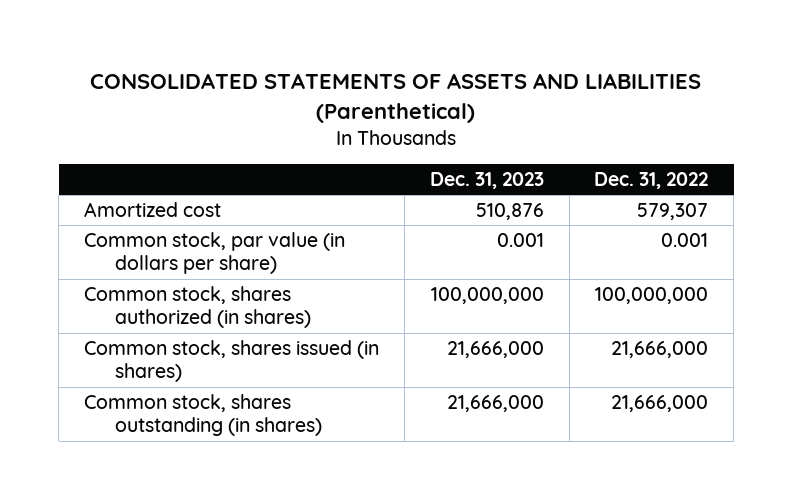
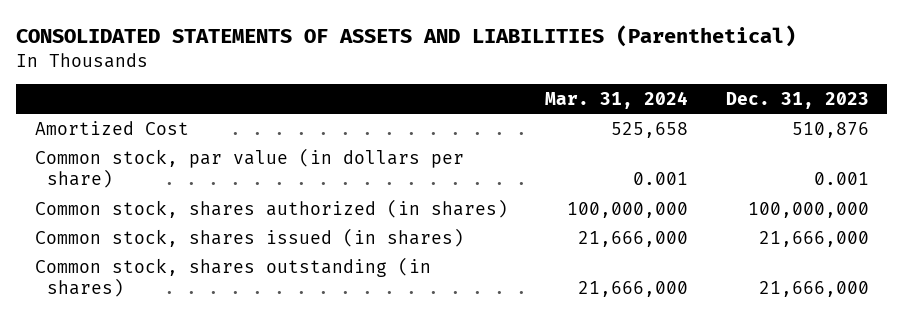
[594,172,709,190] Dec. 31, 2022 -> none
none -> [545,90,689,109] Mar. 31, 2024
[84,201,222,217] Amortized cost -> [34,120,189,135] Amortized Cost

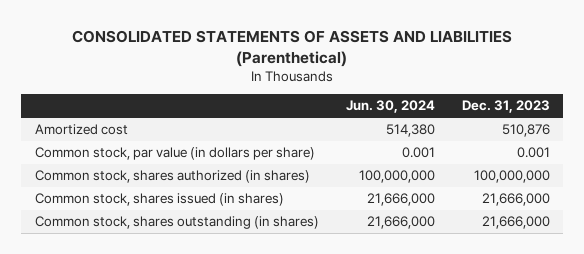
[545,90,689,109] Mar. 31, 2024 -> none
none -> [345,100,435,114] Jun. 30, 2024
[34,120,189,135] Amortized Cost -> [34,124,128,136] Amortized cost

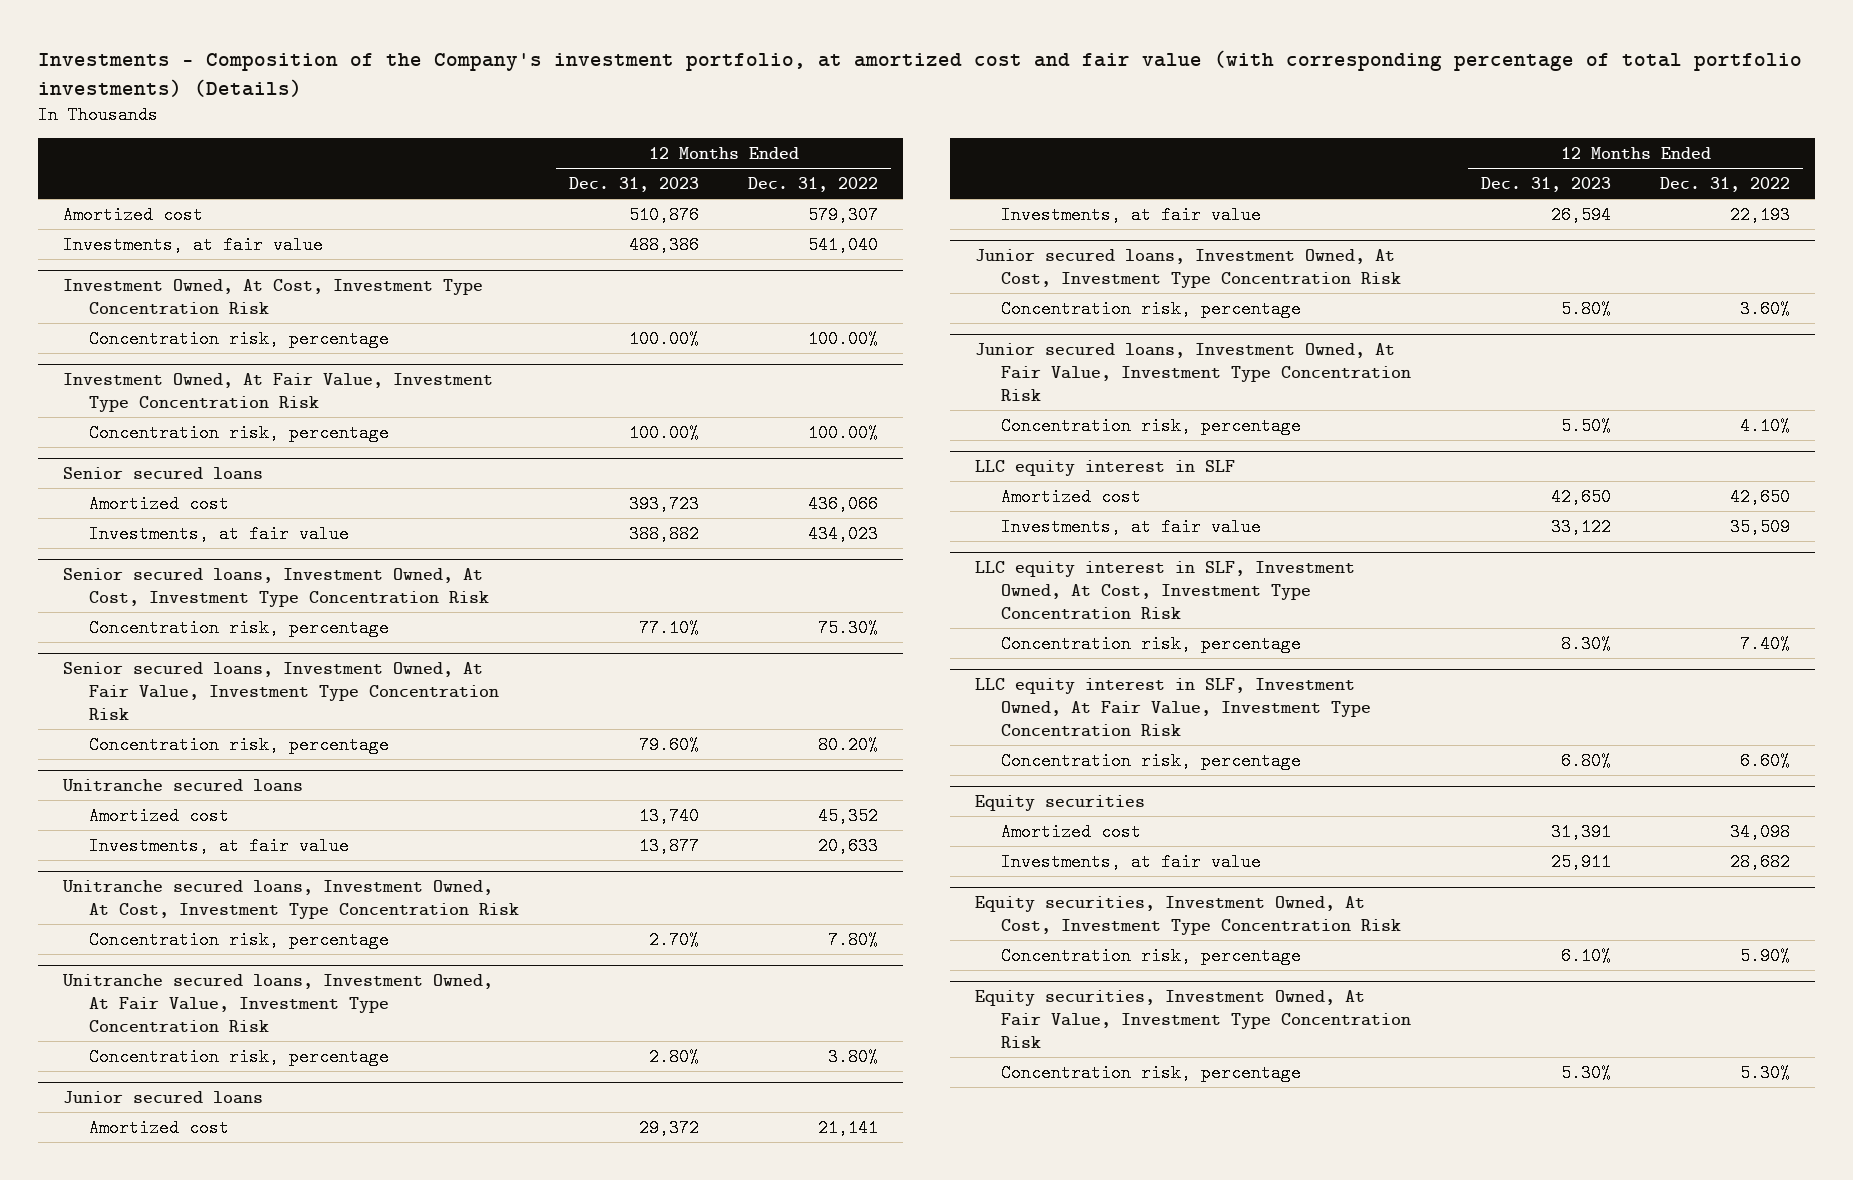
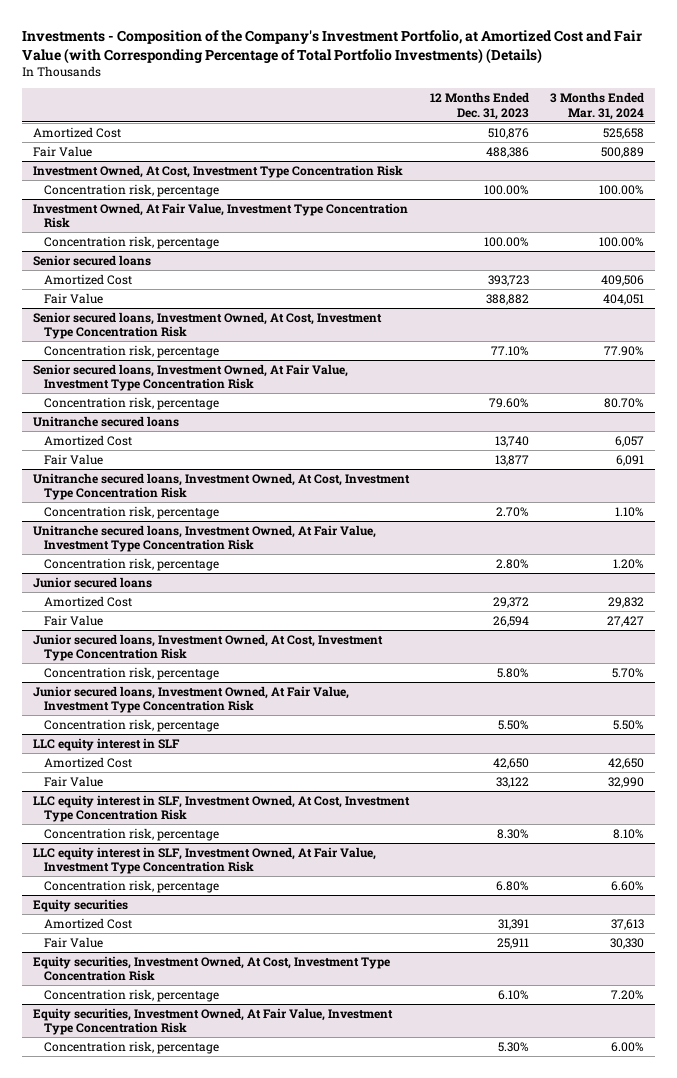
[37,50,1802,98] Investments - Composition of the Company's investment portfolio, at amortized cost and fair value (with corresponding percentage of total portfolio investments) (Details) -> [22,30,643,64] Investments - Composition of the Company's Investment Portfolio, at Amortized Cost and Fair Value (with Corresponding Percentage of Total Portfolio Investments) (Details)
[748,176,879,192] Dec. 31, 2022 -> none
none -> [550,91,645,120] 3 Months Ended Mar. 31, 2024
[62,205,203,224] Amortized cost -> [32,126,121,138] Amortized Cost
[62,235,323,254] Investments, at fair value -> [32,145,92,157] Fair Value
[88,494,229,513] Amortized cost -> [43,273,132,285] Amortized Cost
[88,524,349,543] Investments, at fair value -> [43,292,103,304] Fair Value
[88,806,229,825] Amortized cost -> [43,434,132,446] Amortized Cost
[88,836,349,855] Investments, at fair value -> [43,453,103,465] Fair Value
[88,1118,229,1137] Amortized cost -> [43,595,132,607] Amortized Cost
[1000,205,1261,224] Investments, at fair value -> [43,614,103,626] Fair Value
[1000,487,1141,506] Amortized cost -> [43,756,132,768] Amortized Cost
[1000,517,1261,536] Investments, at fair value -> [43,775,103,787] Fair Value
[1000,822,1141,841] Amortized cost -> [43,917,132,929] Amortized Cost
[1000,852,1261,871] Investments, at fair value -> [43,936,103,948] Fair Value

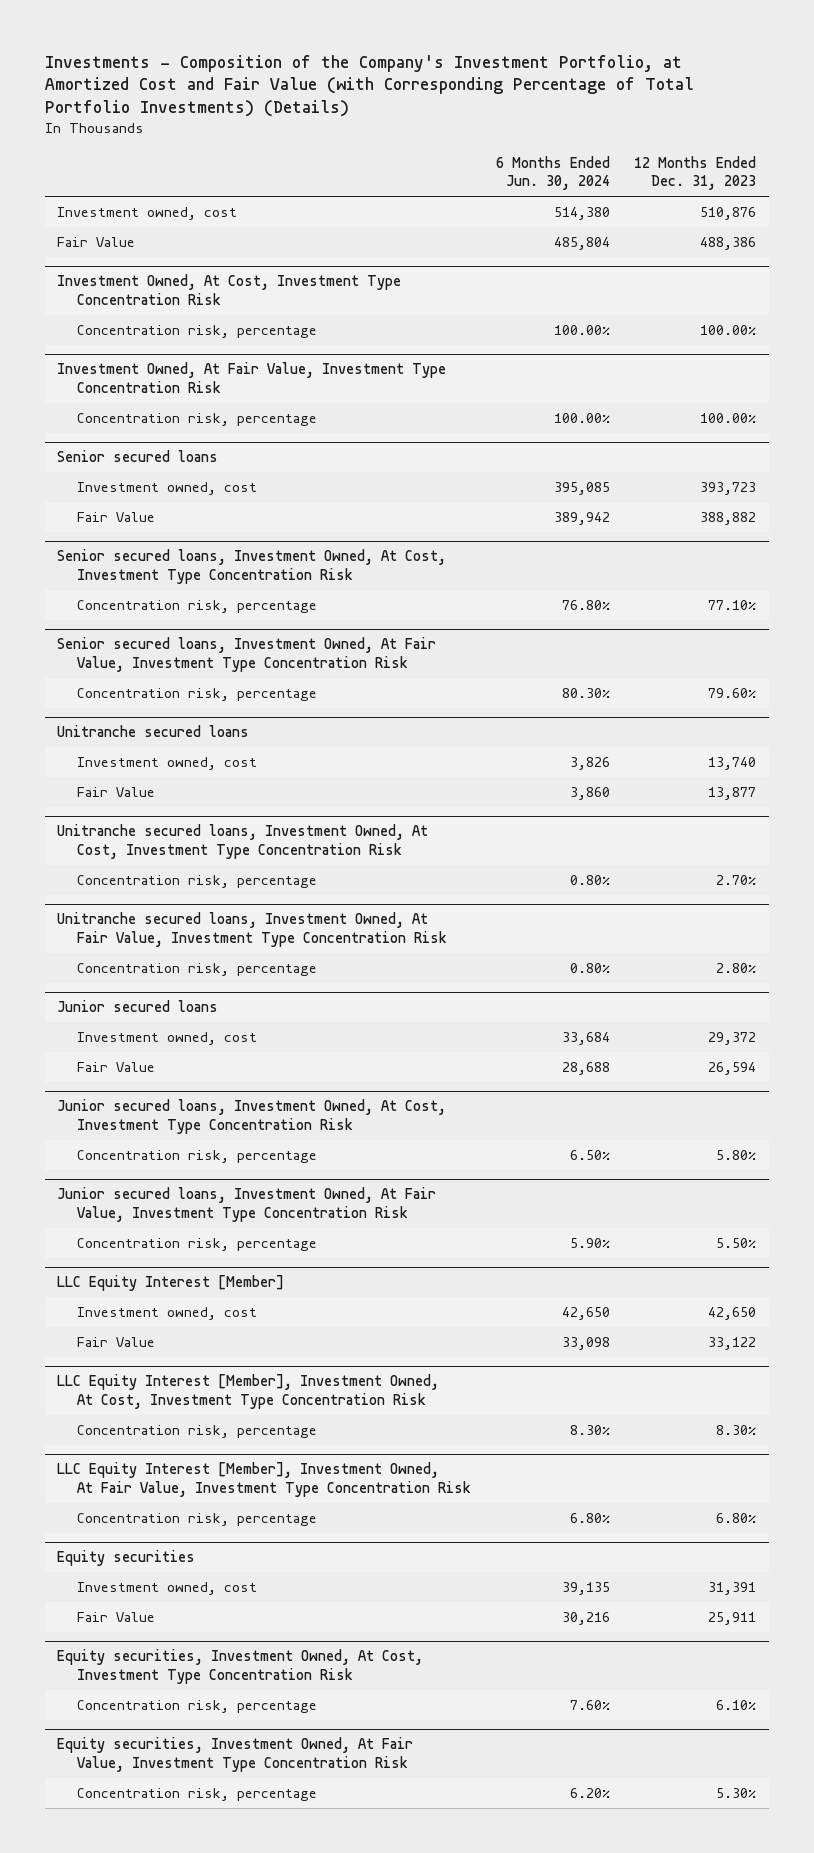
[550,91,645,120] 3 Months Ended Mar. 31, 2024 -> none
none -> [495,155,610,191] 6 Months Ended Jun. 30, 2024
[32,126,121,138] Amortized Cost -> [57,206,238,220] Investment owned, cost
[43,273,132,285] Amortized Cost -> [77,481,258,495] Investment owned, cost
[43,434,132,446] Amortized Cost -> [77,756,258,770] Investment owned, cost
[43,595,132,607] Amortized Cost -> [77,1031,258,1045] Investment owned, cost
[32,737,180,751] LLC equity interest in SLF -> [57,1275,285,1292] LLC Equity Interest [Member]
[43,756,132,768] Amortized Cost -> [77,1306,258,1320] Investment owned, cost
[32,794,410,823] LLC equity interest in SLF, Investment Owned, At Cost, Investment Type Concentration Risk -> [57,1374,440,1409] LLC Equity Interest [Member], Investment Owned, At Cost, Investment Type Concentration Risk
[32,846,376,875] LLC equity interest in SLF, Investment Owned, At Fair Value, Investment Type Concentration Risk -> [57,1462,472,1497] LLC Equity Interest [Member], Investment Owned, At Fair Value, Investment Type Concentration Risk
[43,917,132,929] Amortized Cost -> [77,1581,258,1595] Investment owned, cost

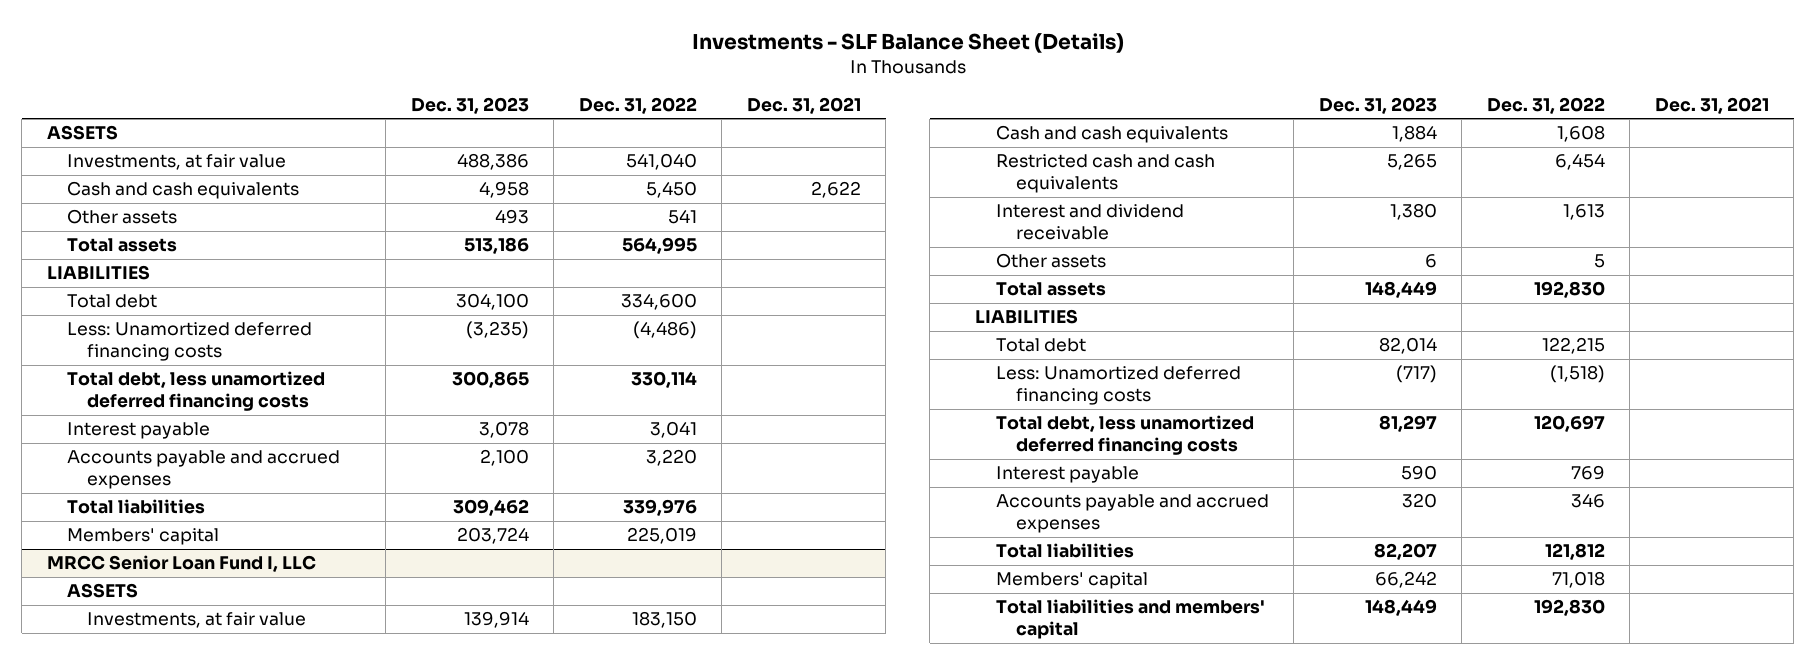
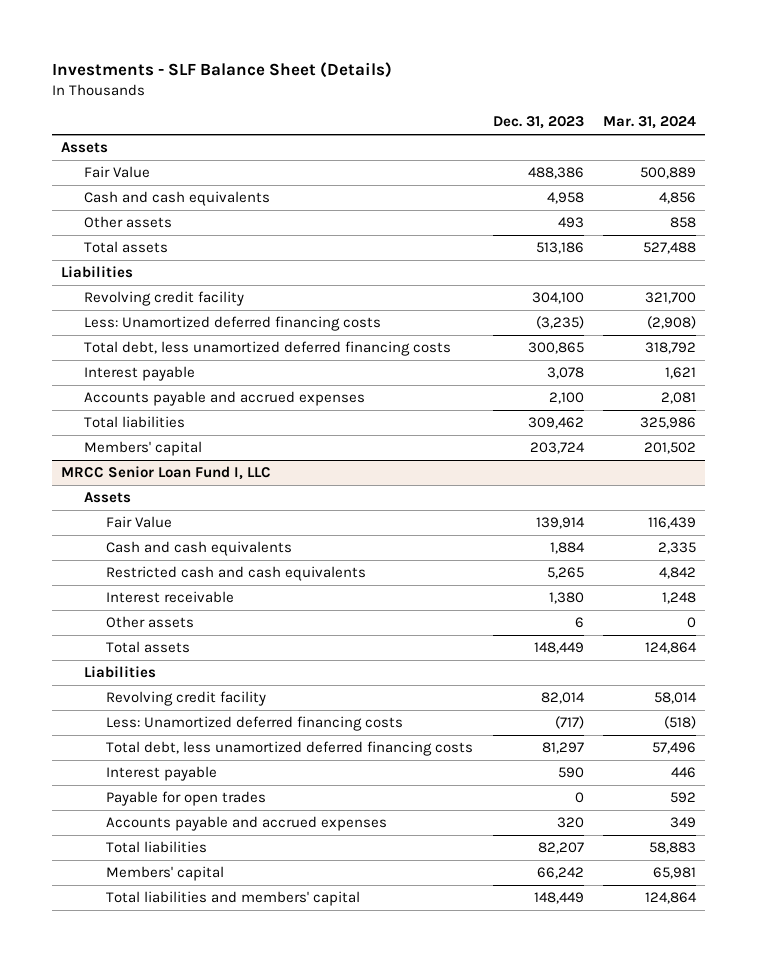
[578,96,697,114] Dec. 31, 2022 -> none
[746,96,861,114] Dec. 31, 2021 -> none
none -> [602,116,696,130] Mar. 31, 2024
[46,125,118,141] ASSETS -> [61,142,109,154] Assets
[67,154,287,171] Investments, at fair value -> [83,166,150,179] Fair Value
[46,265,150,281] LIABILITIES -> [61,266,134,279] Liabilities
[67,294,158,309] Total debt -> [83,291,244,307] Revolving credit facility
[67,583,139,599] ASSETS -> [83,492,131,504] Assets
[87,612,307,629] Investments, at fair value -> [106,516,173,529] Fair Value
[995,204,1184,240] Interest and dividend receivable -> [106,591,235,604] Interest receivable
[975,309,1079,325] LIABILITIES -> [83,666,156,679] Liabilities
[995,338,1086,353] Total debt -> [106,691,267,707] Revolving credit facility
none -> [106,791,267,807] Payable for open trades

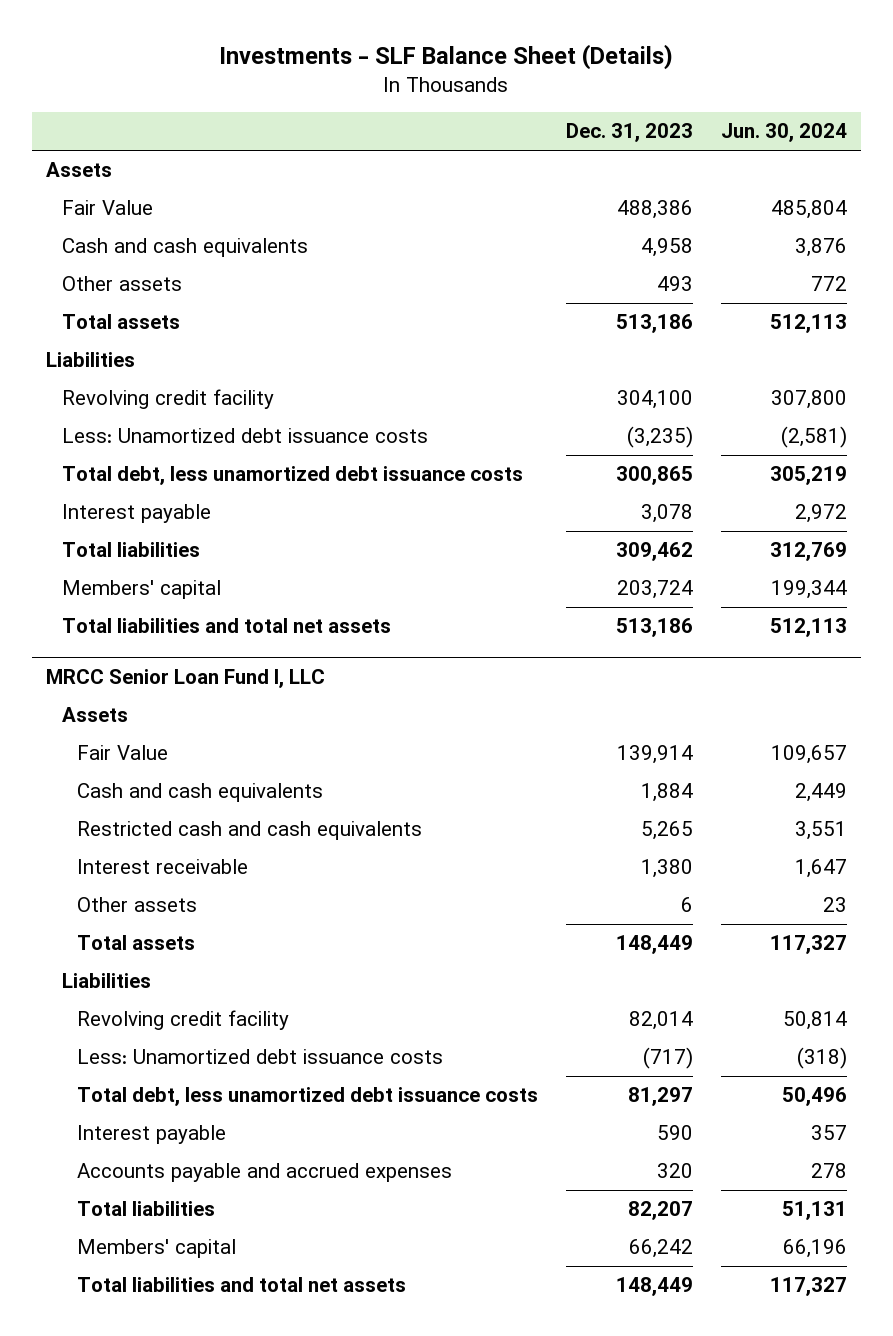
[602,116,696,130] Mar. 31, 2024 -> none
none -> [720,123,847,143] Jun. 30, 2024
[83,316,381,332] Less: Unamortized deferred financing costs -> [61,428,428,444] Less: Unamortized debt issuance costs
[83,341,451,357] Total debt, less unamortized deferred financing costs -> [61,466,523,486] Total debt, less unamortized debt issuance costs
[83,391,365,407] Accounts payable and accrued expenses -> none
none -> [61,618,391,634] Total liabilities and total net assets
[106,716,404,732] Less: Unamortized deferred financing costs -> [77,1049,444,1065] Less: Unamortized debt issuance costs
[106,741,474,757] Total debt, less unamortized deferred financing costs -> [77,1087,539,1107] Total debt, less unamortized debt issuance costs
[106,791,267,807] Payable for open trades -> none
[106,891,361,907] Total liabilities and members' capital -> [77,1277,407,1293] Total liabilities and total net assets

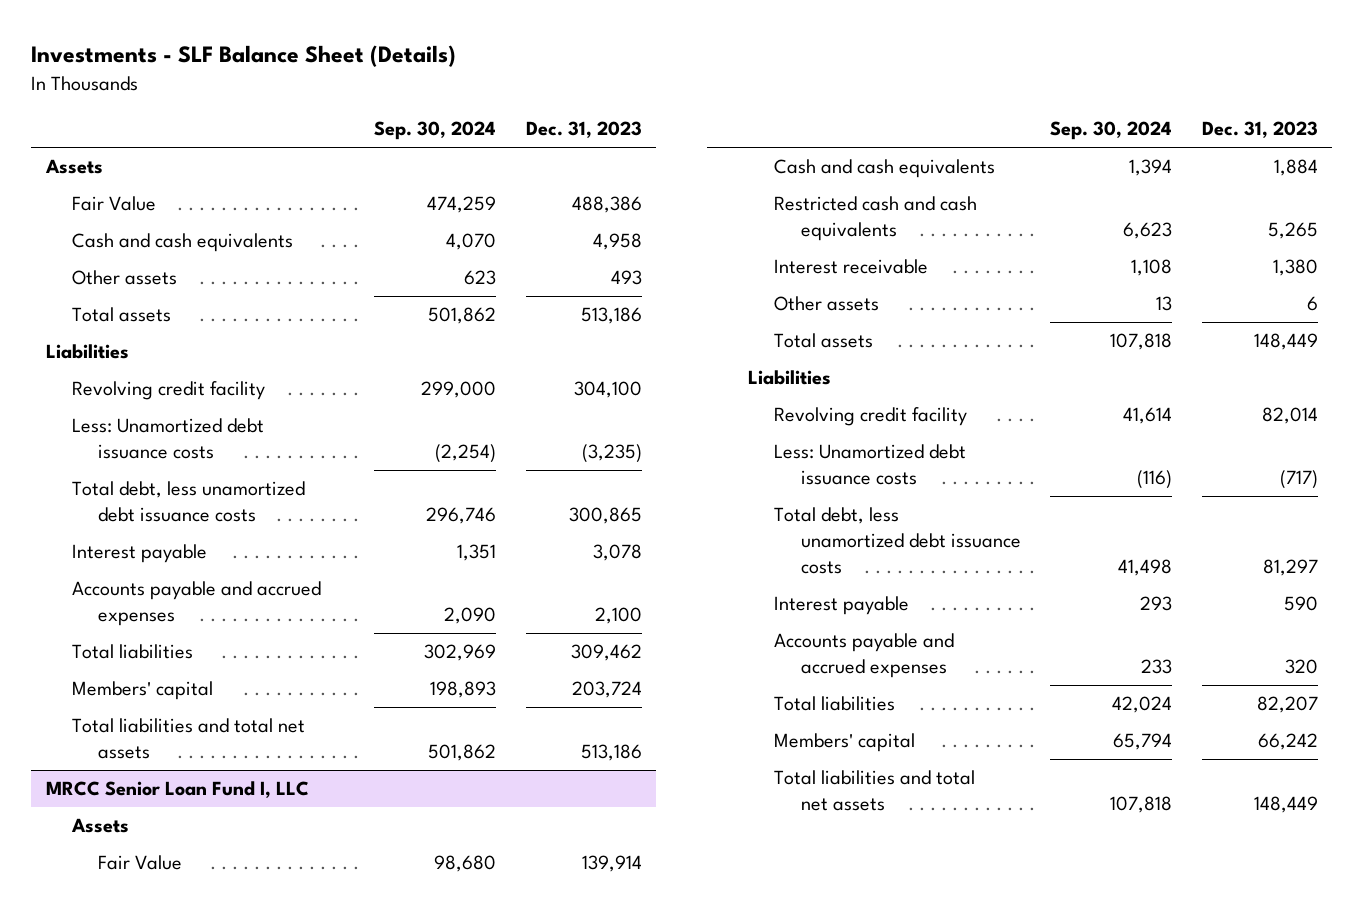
[720,123,847,143] Jun. 30, 2024 -> none
none -> [374,121,497,141] Sep. 30, 2024
none -> [72,581,322,627] Accounts payable and accrued expenses

